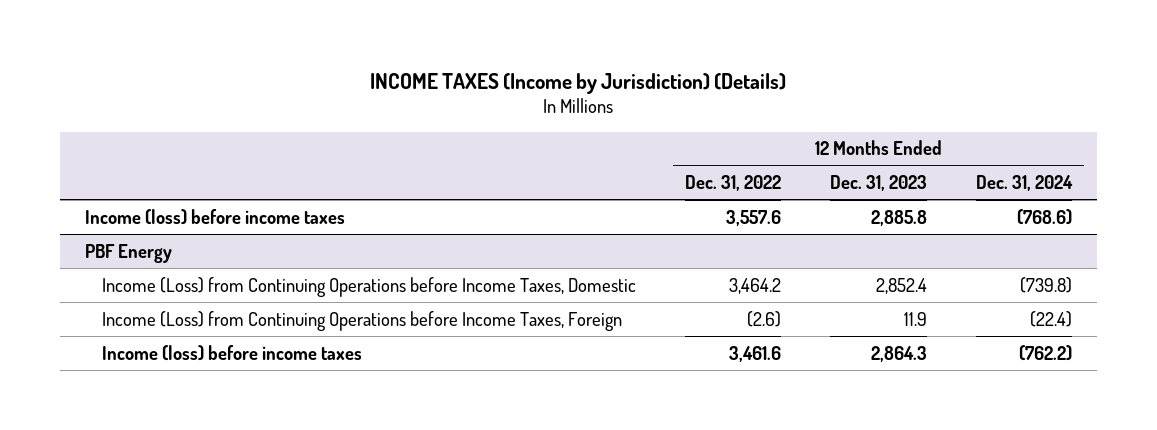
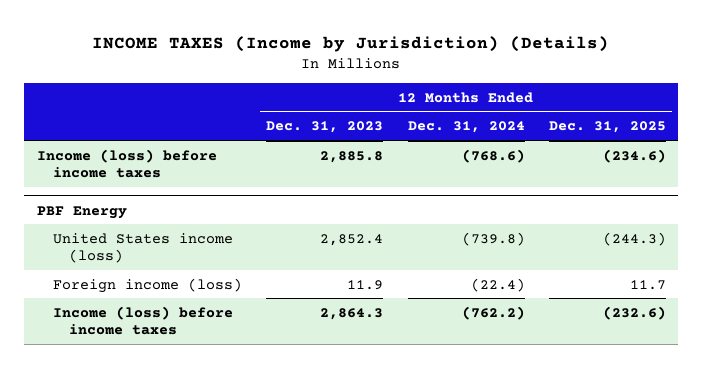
[685,174,782,191] Dec. 31, 2022 -> none
none -> [549,121,667,134] Dec. 31, 2025
[102,276,637,297] Income (Loss) from Continuing Operations before Income Taxes, Domestic -> [52,232,233,264] United States income (loss)
[102,310,623,331] Income (Loss) from Continuing Operations before Income Taxes, Foreign -> [52,277,242,293] Foreign income (loss)

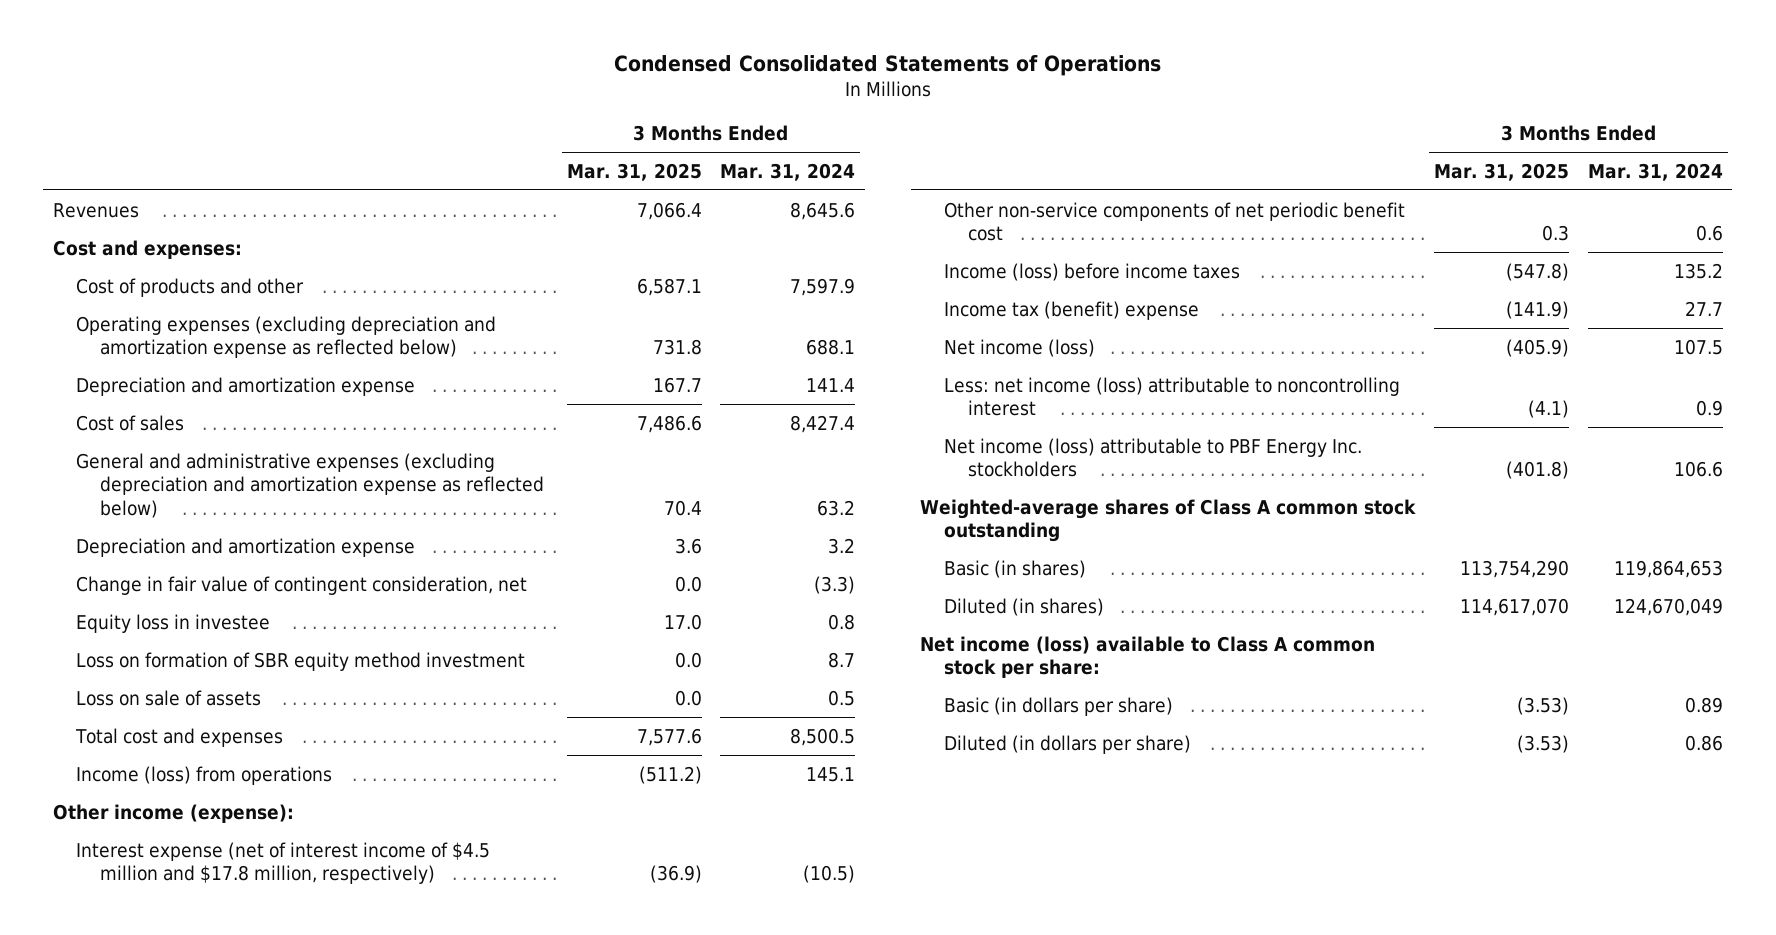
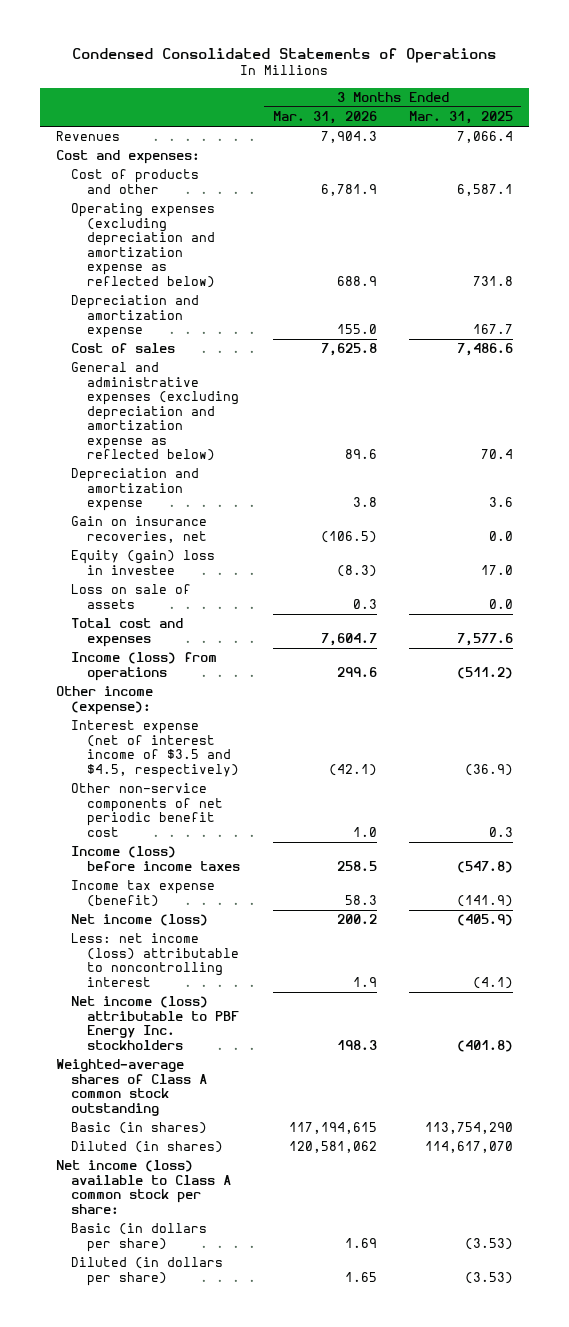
[720,162,856,181] Mar. 31, 2024 -> none
none -> [272,111,377,125] Mar. 31, 2026
[76,575,528,595] Change in fair value of contingent consideration, net -> none
[76,651,526,671] Loss on formation of SBR equity method investment -> none
none -> [71,516,208,543] Gain on insurance recoveries, net
[76,613,271,633] Equity loss in investee -> [71,550,216,575] Equity (gain) loss in investee
[76,841,491,885] Interest expense (net of interest income of $4.5 million and $17.8 million, respectively) -> [71,720,240,778] Interest expense (net of interest income of $3.5 and $4.5, respectively)
[943,300,1199,320] Income tax (benefit) expense -> [71,880,216,907] Income tax expense (benefit)

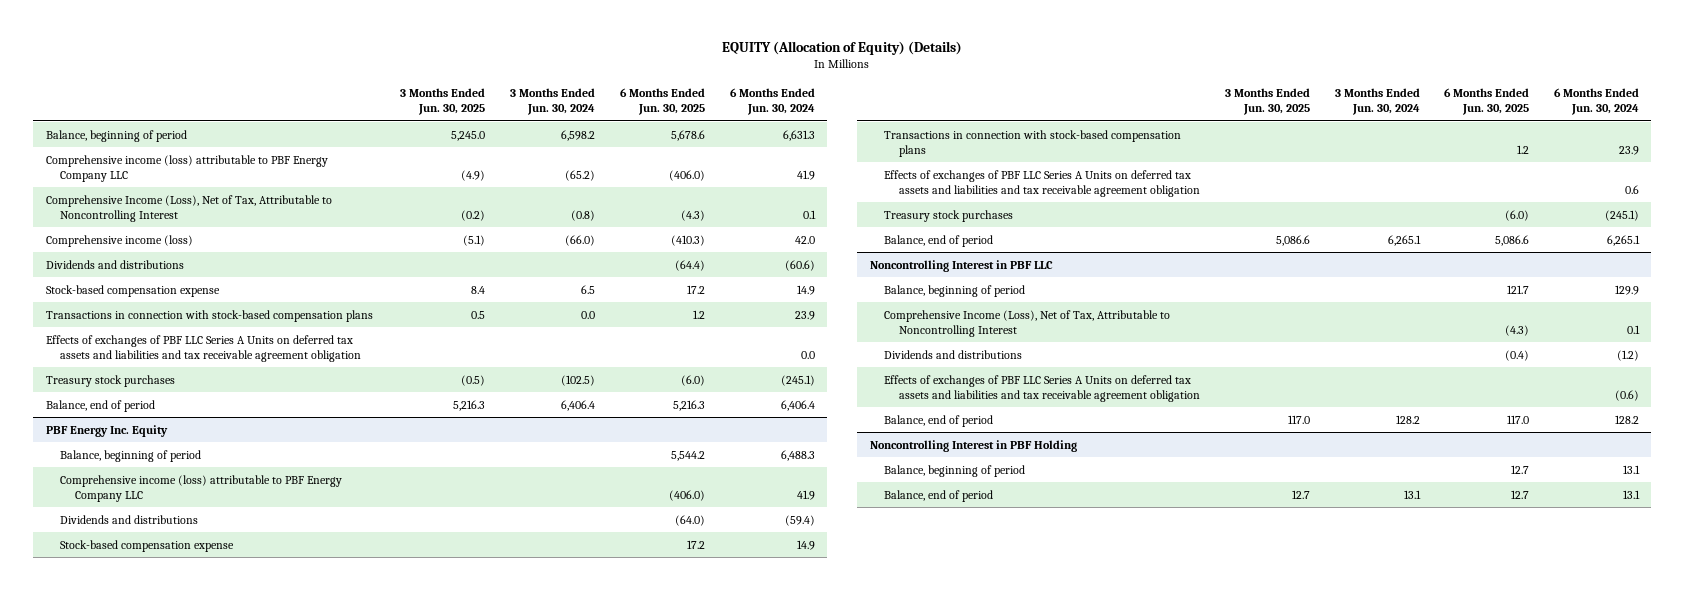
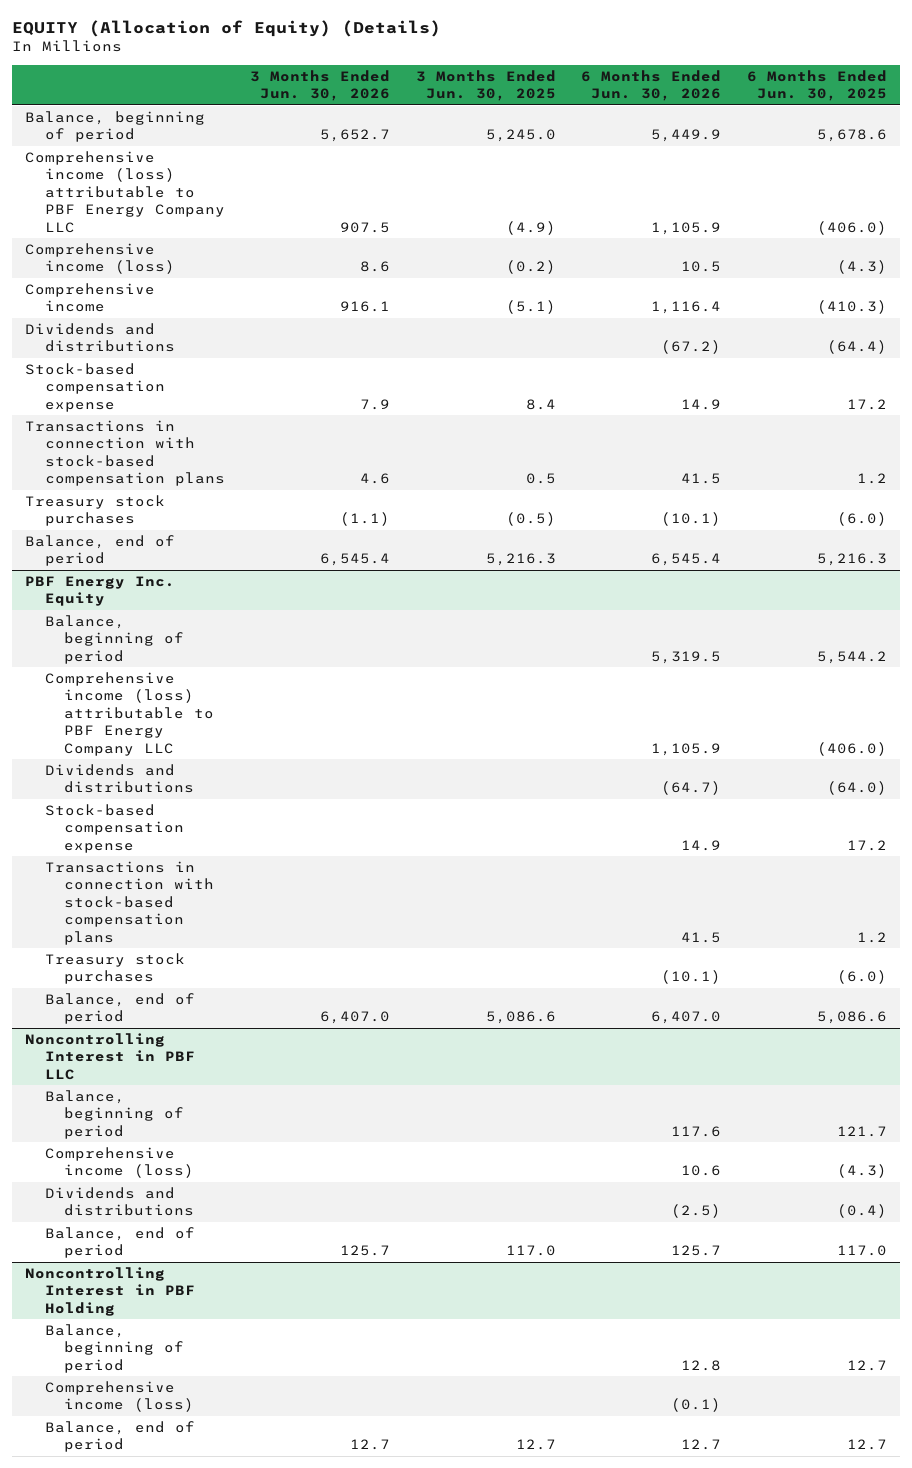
[510,88,596,116] 3 Months Ended Jun. 30, 2024 -> none
[729,88,815,116] 6 Months Ended Jun. 30, 2024 -> none
none -> [250,69,391,102] 3 Months Ended Jun. 30, 2026
none -> [581,69,722,102] 6 Months Ended Jun. 30, 2026
[45,194,332,222] Comprehensive Income (Loss), Net of Tax, Attributable to Noncontrolling Interest -> [25,243,175,275] Comprehensive income (loss)
[45,234,193,247] Comprehensive income (loss) -> [25,283,156,313] Comprehensive income
[45,334,362,362] Effects of exchanges of PBF LLC Series A Units on deferred tax assets and liabilities and tax receivable agreement obligation -> none
[884,169,1201,197] Effects of exchanges of PBF LLC Series A Units on deferred tax assets and liabilities and tax receivable agreement obligation -> none
[884,309,1171,337] Comprehensive Income (Loss), Net of Tax, Attributable to Noncontrolling Interest -> [44,1147,194,1179] Comprehensive income (loss)
[884,374,1201,402] Effects of exchanges of PBF LLC Series A Units on deferred tax assets and liabilities and tax receivable agreement obligation -> none
none -> [44,1381,194,1413] Comprehensive income (loss)

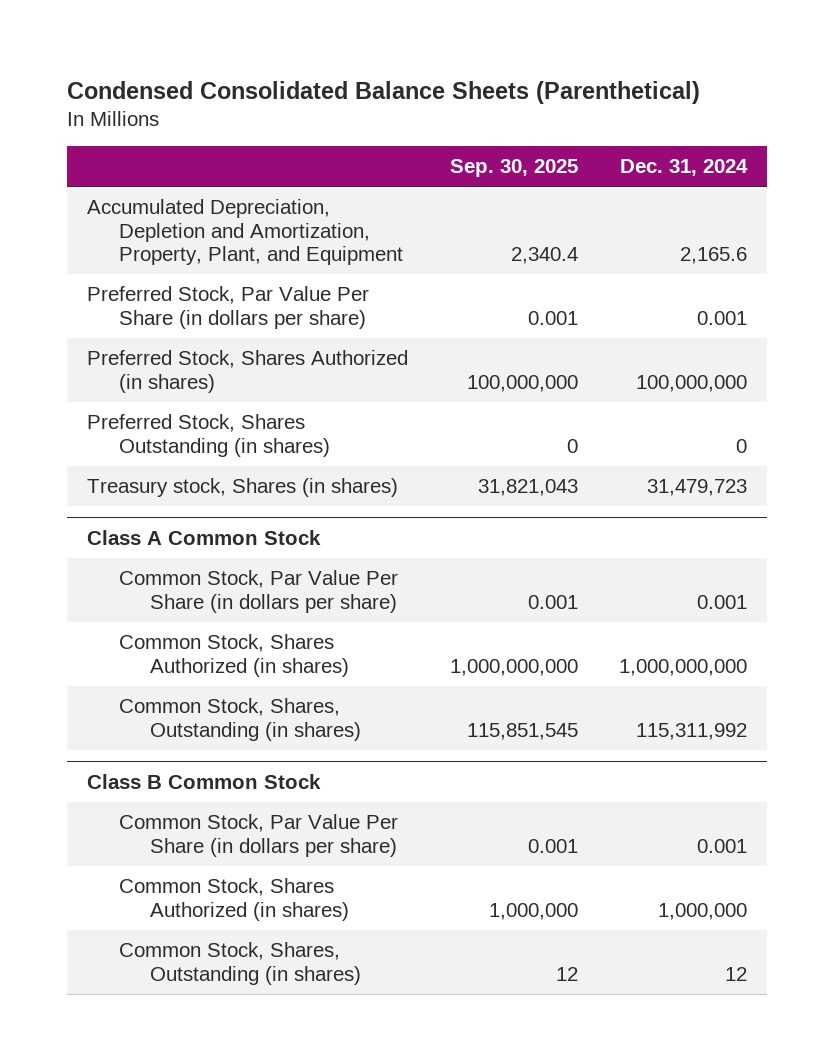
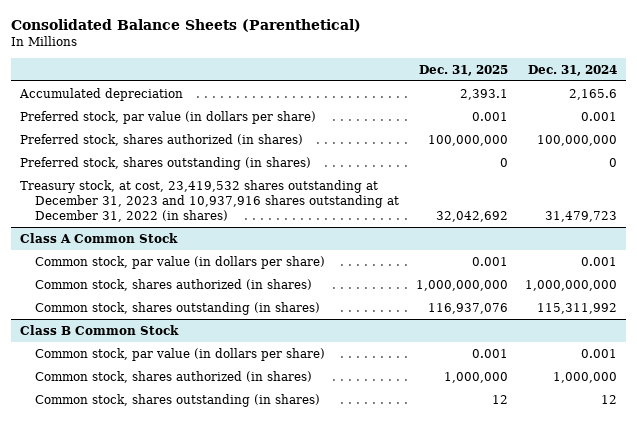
[66,80,700,104] Condensed Consolidated Balance Sheets (Parenthetical) -> [11,18,362,32] Consolidated Balance Sheets (Parenthetical)
[449,159,578,178] Sep. 30, 2025 -> none
none -> [419,64,509,76] Dec. 31, 2025
[87,198,403,266] Accumulated Depreciation, Depletion and Amortization, Property, Plant, and Equipment -> [18,87,183,101] Accumulated depreciation
[87,285,370,329] Preferred Stock, Par Value Per Share (in dollars per share) -> [19,110,316,124] Preferred stock, par value (in dollars per share)
[87,349,409,393] Preferred Stock, Shares Authorized (in shares) -> [19,133,303,146] Preferred stock, shares authorized (in shares)
[87,413,330,457] Preferred Stock, Shares Outstanding (in shares) -> [19,156,311,170] Preferred stock, shares outstanding (in shares)
[87,477,399,497] Treasury stock, Shares (in shares) -> [19,179,400,222] Treasury stock, at cost, 23,419,532 shares outstanding at December 31, 2023 and 10,937,916 shares outstanding at December 31, 2022 (in shares)
[118,569,398,613] Common Stock, Par Value Per Share (in dollars per share) -> [35,255,326,269] Common stock, par value (in dollars per share)
[118,633,349,677] Common Stock, Shares Authorized (in shares) -> [35,278,313,291] Common stock, shares authorized (in shares)
[118,697,361,741] Common Stock, Shares, Outstanding (in shares) -> [35,301,321,315] Common stock, shares outstanding (in shares)
[118,813,398,857] Common Stock, Par Value Per Share (in dollars per share) -> [35,347,326,361] Common stock, par value (in dollars per share)
[118,877,349,921] Common Stock, Shares Authorized (in shares) -> [35,370,313,383] Common stock, shares authorized (in shares)
[118,941,361,985] Common Stock, Shares, Outstanding (in shares) -> [35,393,321,407] Common stock, shares outstanding (in shares)

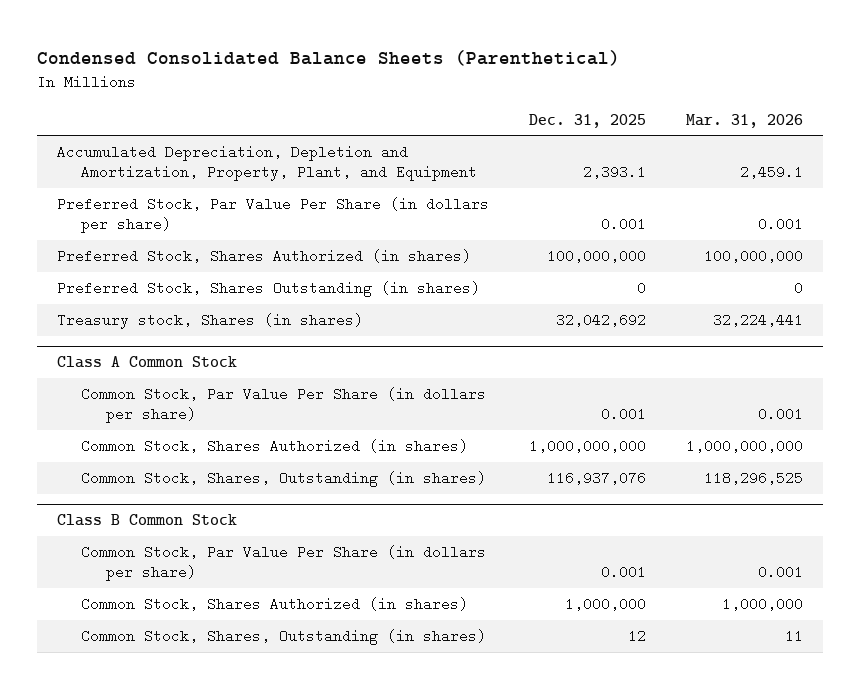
[11,18,362,32] Consolidated Balance Sheets (Parenthetical) -> [37,49,621,66] Condensed Consolidated Balance Sheets (Parenthetical)
[528,64,618,76] Dec. 31, 2024 -> none
none -> [685,113,803,128] Mar. 31, 2026
[18,87,183,101] Accumulated depreciation -> [57,144,478,182] Accumulated Depreciation, Depletion and Amortization, Property, Plant, and Equipment
[19,110,316,124] Preferred stock, par value (in dollars per share) -> [57,196,490,234] Preferred Stock, Par Value Per Share (in dollars per share)
[19,133,303,146] Preferred stock, shares authorized (in shares) -> [57,248,472,263] Preferred Stock, Shares Authorized (in shares)
[19,156,311,170] Preferred stock, shares outstanding (in shares) -> [57,280,481,297] Preferred Stock, Shares Outstanding (in shares)
[19,179,400,222] Treasury stock, at cost, 23,419,532 shares outstanding at December 31, 2023 and 10,937,916 shares outstanding at December 31, 2022 (in shares) -> [57,312,364,329] Treasury stock, Shares (in shares)
[35,255,326,269] Common stock, par value (in dollars per share) -> [81,386,487,424] Common Stock, Par Value Per Share (in dollars per share)
[35,278,313,291] Common stock, shares authorized (in shares) -> [81,438,469,453] Common Stock, Shares Authorized (in shares)
[35,301,321,315] Common stock, shares outstanding (in shares) -> [81,470,487,487] Common Stock, Shares, Outstanding (in shares)
[35,347,326,361] Common stock, par value (in dollars per share) -> [81,544,487,582] Common Stock, Par Value Per Share (in dollars per share)
[35,370,313,383] Common stock, shares authorized (in shares) -> [81,596,469,611] Common Stock, Shares Authorized (in shares)
[35,393,321,407] Common stock, shares outstanding (in shares) -> [81,628,487,645] Common Stock, Shares, Outstanding (in shares)

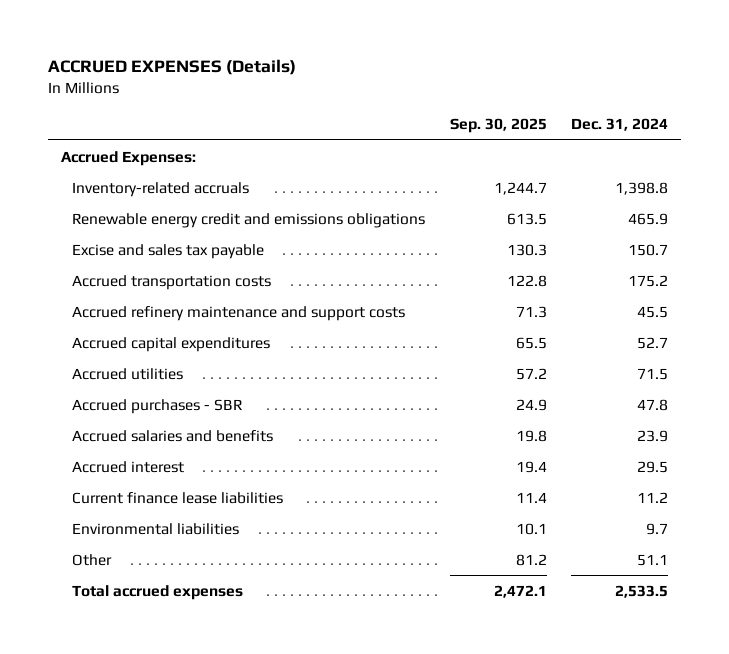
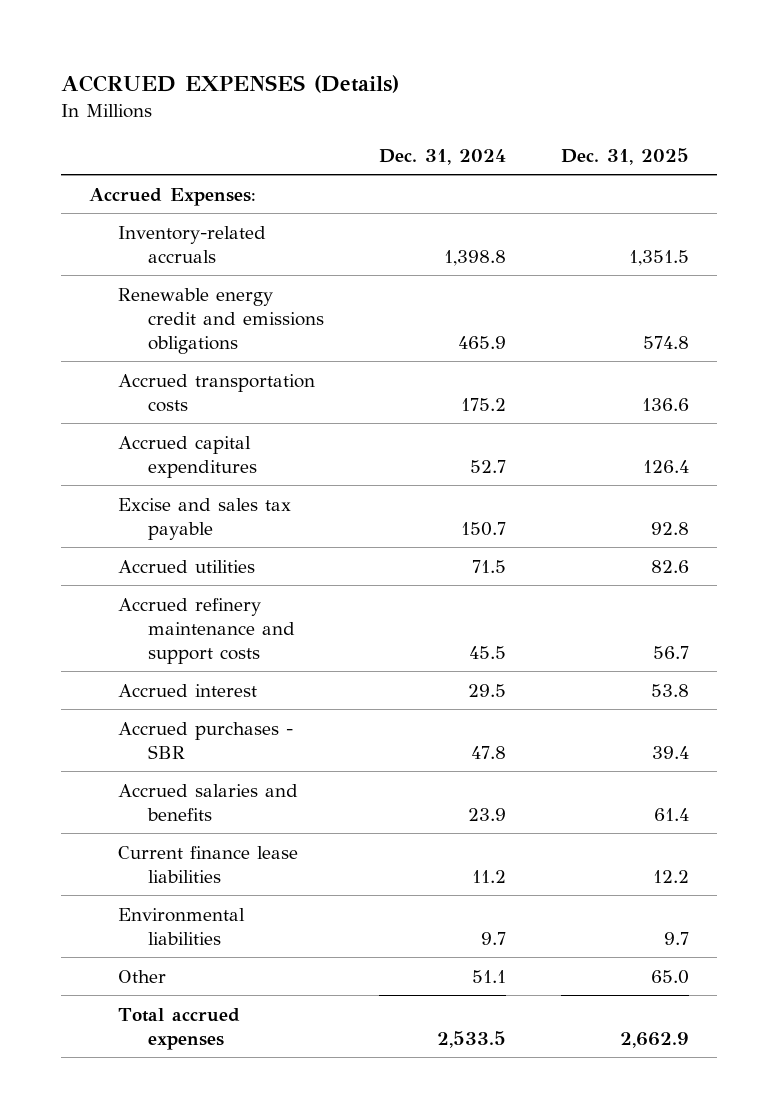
[449,118,547,134] Sep. 30, 2025 -> none
none -> [561,147,690,165] Dec. 31, 2025
[72,243,265,259] Excise and sales tax payable -> [118,497,292,540] Excise and sales tax payable
[72,305,406,321] Accrued refinery maintenance and support costs -> [118,597,295,664] Accrued refinery maintenance and support costs
[72,460,185,473] Accrued interest -> [118,683,258,697] Accrued interest

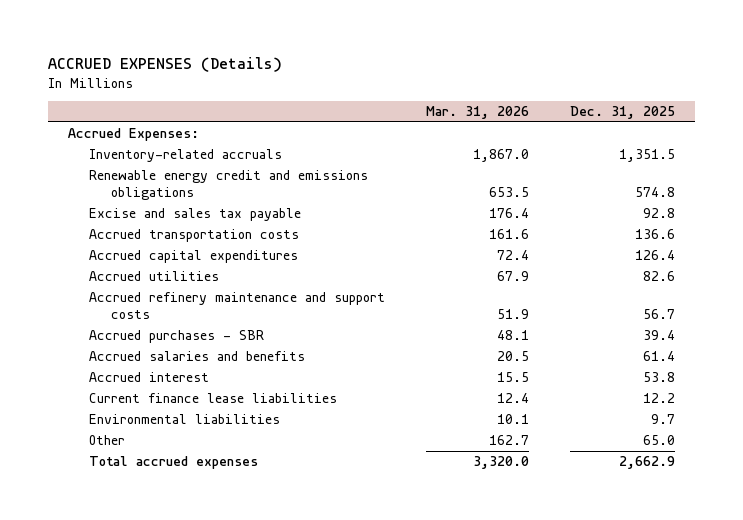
[378,148,506,165] Dec. 31, 2024 -> none
none -> [426,106,530,120] Mar. 31, 2026
[118,497,292,540] Excise and sales tax payable -> [89,208,302,222] Excise and sales tax payable
[118,683,258,697] Accrued interest -> [89,372,210,383] Accrued interest

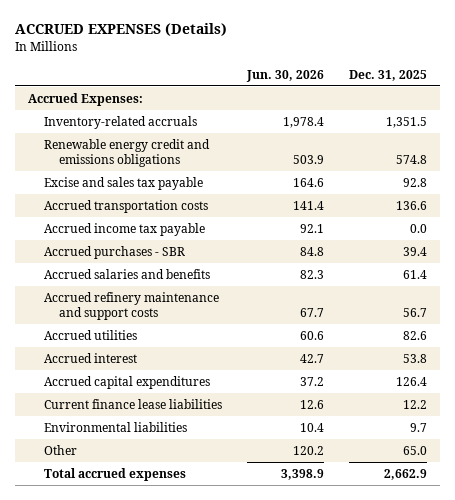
[426,106,530,120] Mar. 31, 2026 -> none
none -> [245,69,324,82] Jun. 30, 2026
none -> [43,222,205,236] Accrued income tax payable
[89,292,386,320] Accrued refinery maintenance and support costs -> [43,291,219,320] Accrued refinery maintenance and support costs
[89,271,220,282] Accrued utilities -> [43,329,137,340] Accrued utilities
[89,250,299,264] Accrued capital expenditures -> [43,375,210,389] Accrued capital expenditures

